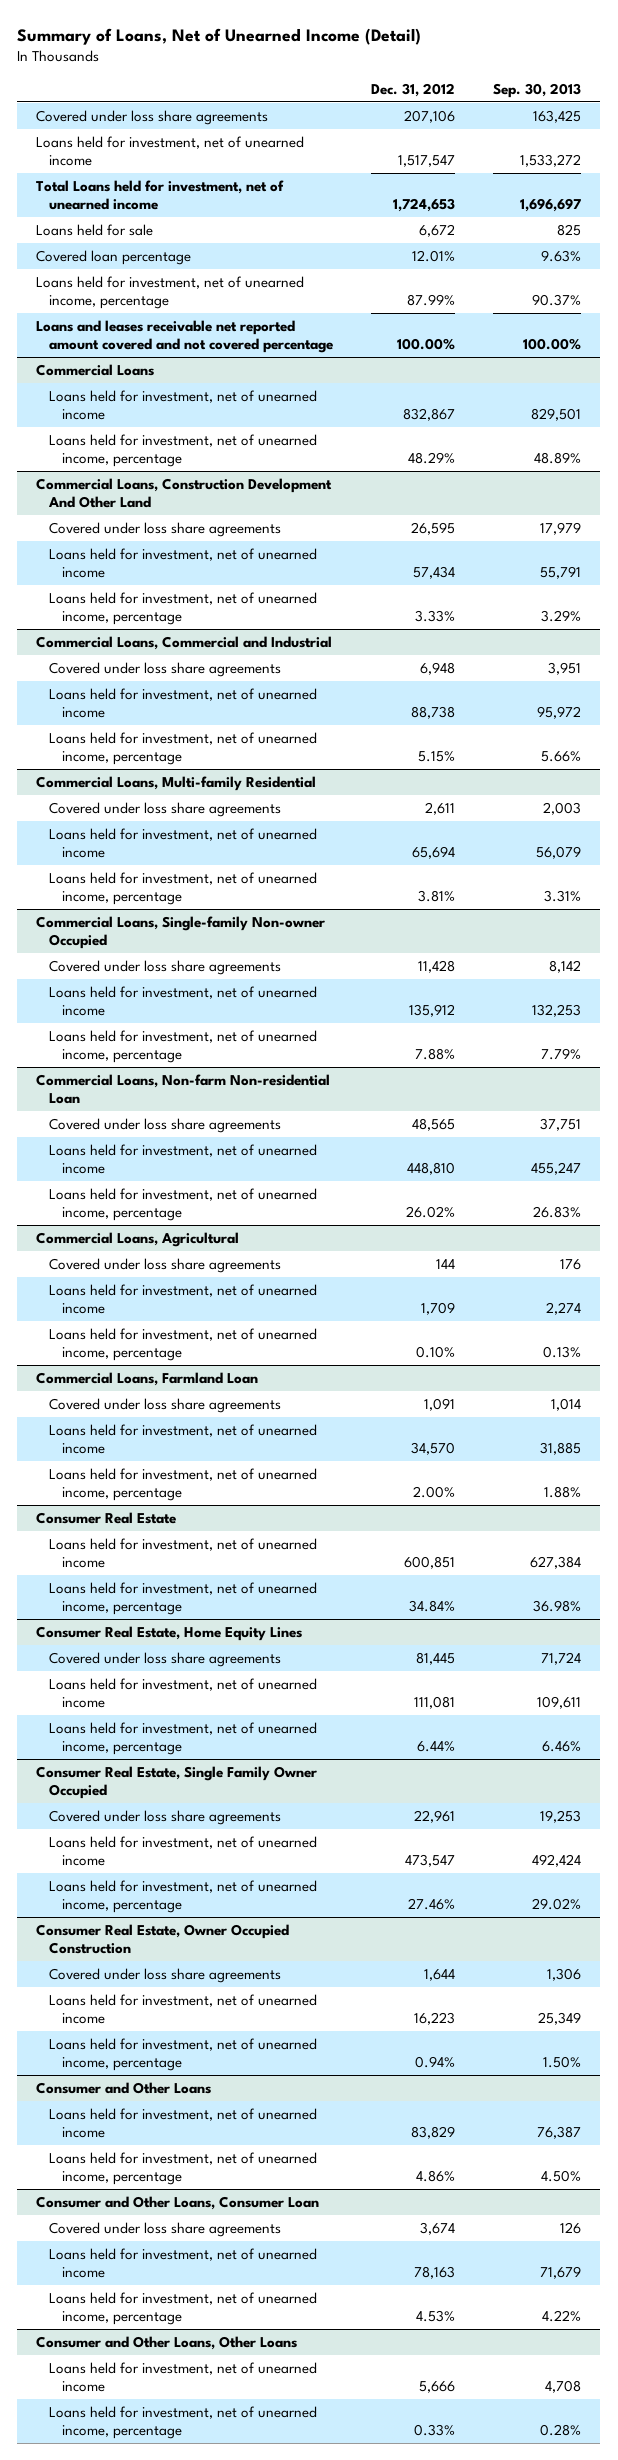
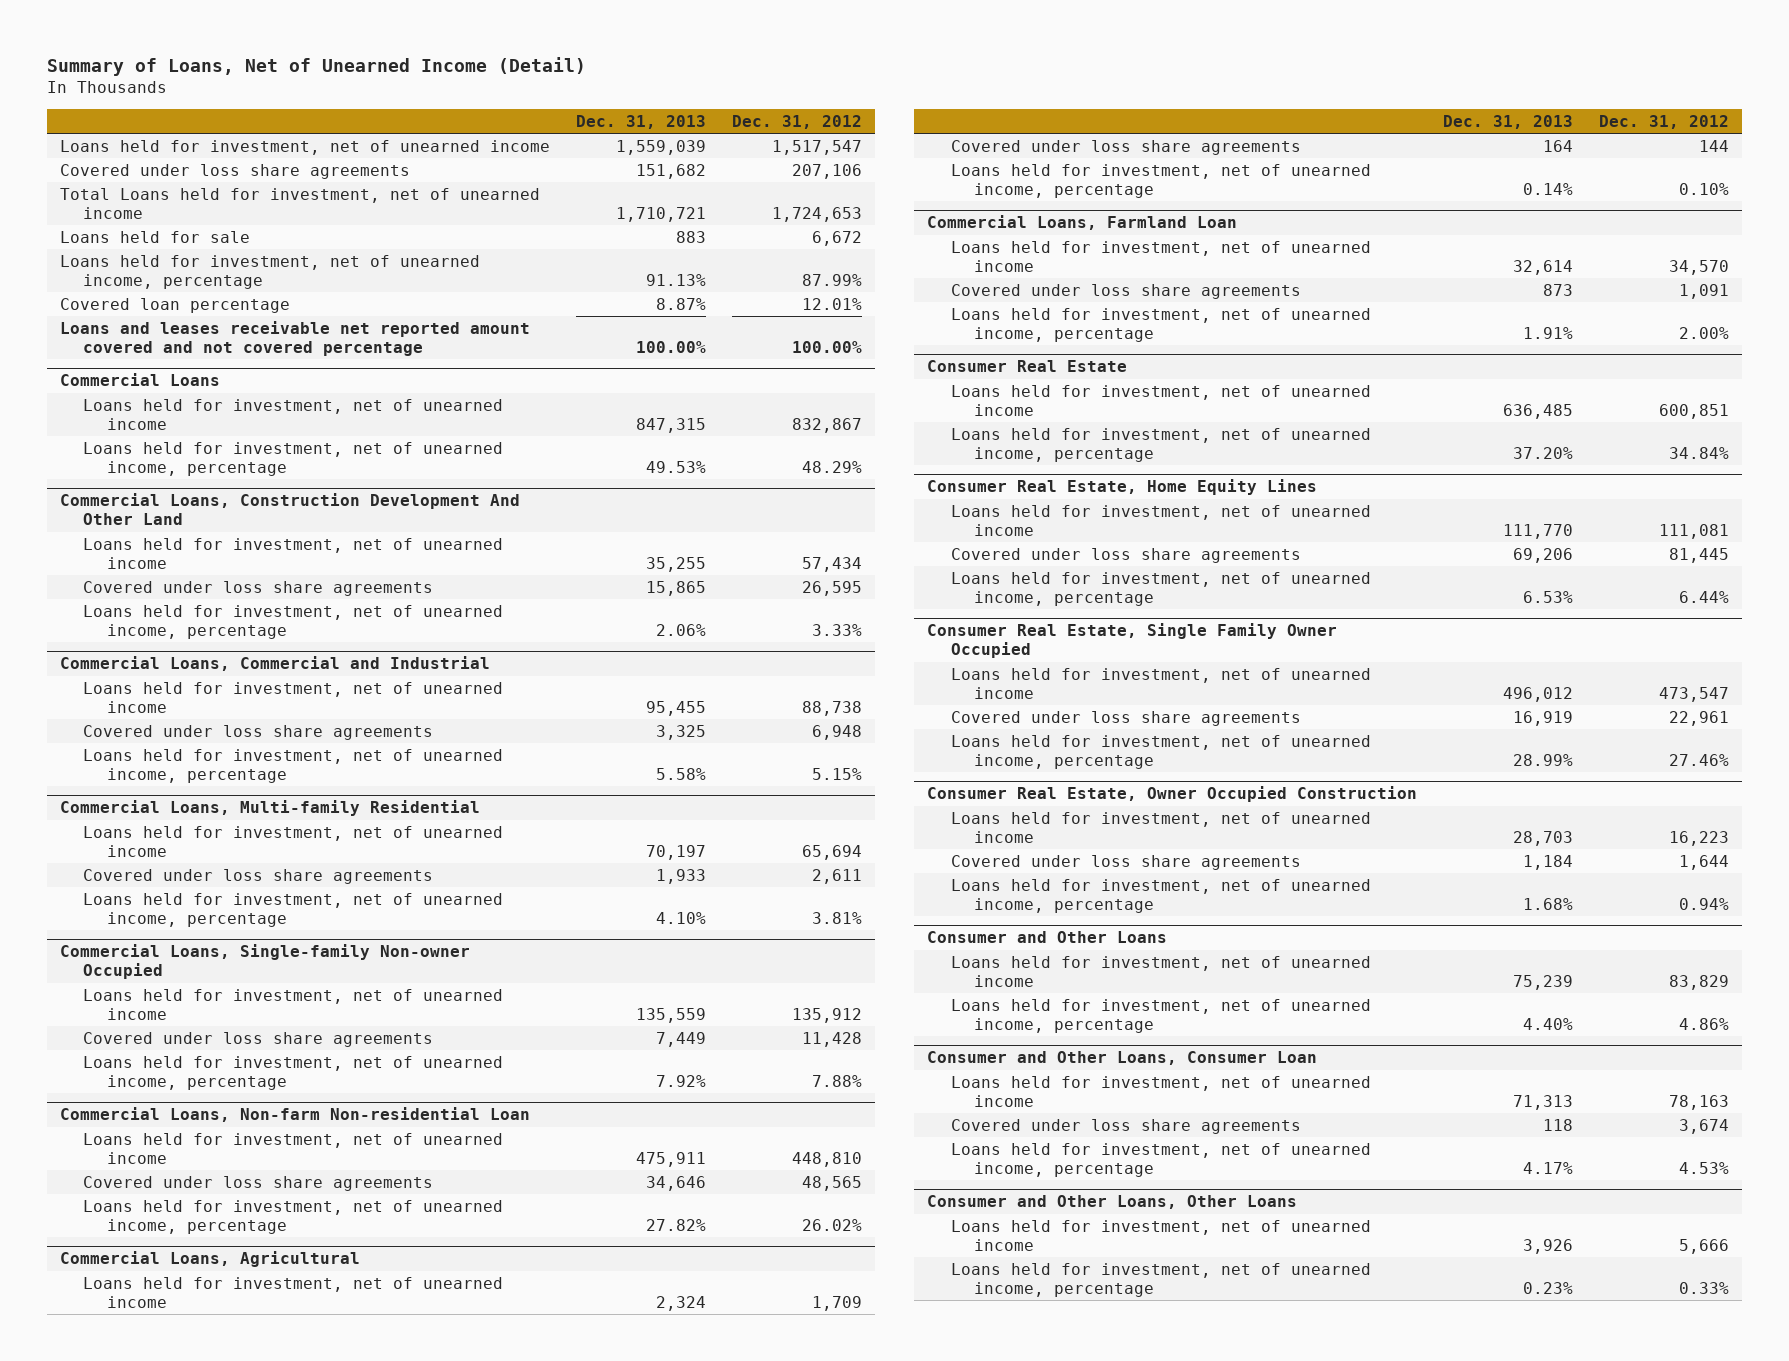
[493,82,582,98] Sep. 30, 2013 -> none
none -> [576,114,707,129] Dec. 31, 2013
[36,109,269,125] Covered under loss share agreements -> [60,163,411,179] Covered under loss share agreements
[36,249,192,265] Covered loan percentage -> [60,297,291,313] Covered loan percentage
[49,521,282,537] Covered under loss share agreements -> [83,580,434,596] Covered under loss share agreements
[49,661,282,677] Covered under loss share agreements -> [83,724,434,740] Covered under loss share agreements
[49,801,282,817] Covered under loss share agreements -> [83,868,434,884] Covered under loss share agreements
[49,959,282,975] Covered under loss share agreements -> [83,1031,434,1047] Covered under loss share agreements
[49,1117,282,1133] Covered under loss share agreements -> [83,1175,434,1191] Covered under loss share agreements
[49,1257,282,1273] Covered under loss share agreements -> [950,139,1301,155] Covered under loss share agreements
[49,1397,282,1413] Covered under loss share agreements -> [950,283,1301,299] Covered under loss share agreements
[49,1651,282,1667] Covered under loss share agreements -> [950,547,1301,563] Covered under loss share agreements
[49,1809,282,1825] Covered under loss share agreements -> [950,710,1301,726] Covered under loss share agreements
[49,1967,282,1983] Covered under loss share agreements -> [950,854,1301,870] Covered under loss share agreements
[49,2221,282,2237] Covered under loss share agreements -> [950,1118,1301,1134] Covered under loss share agreements

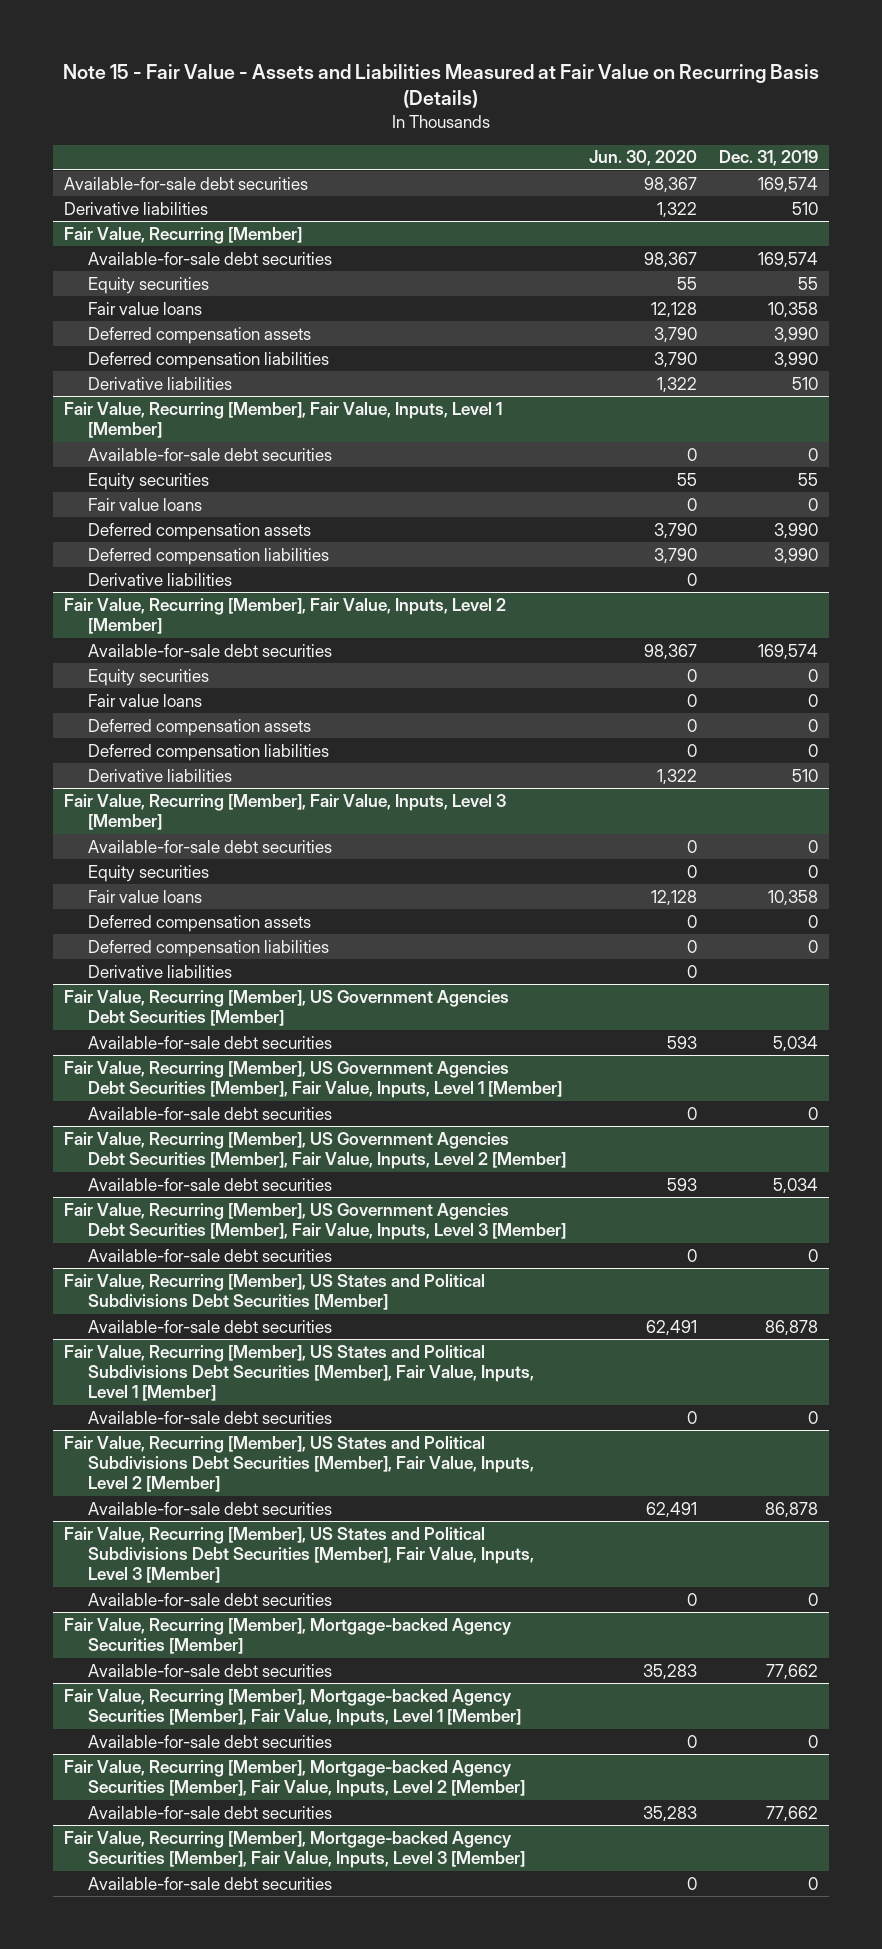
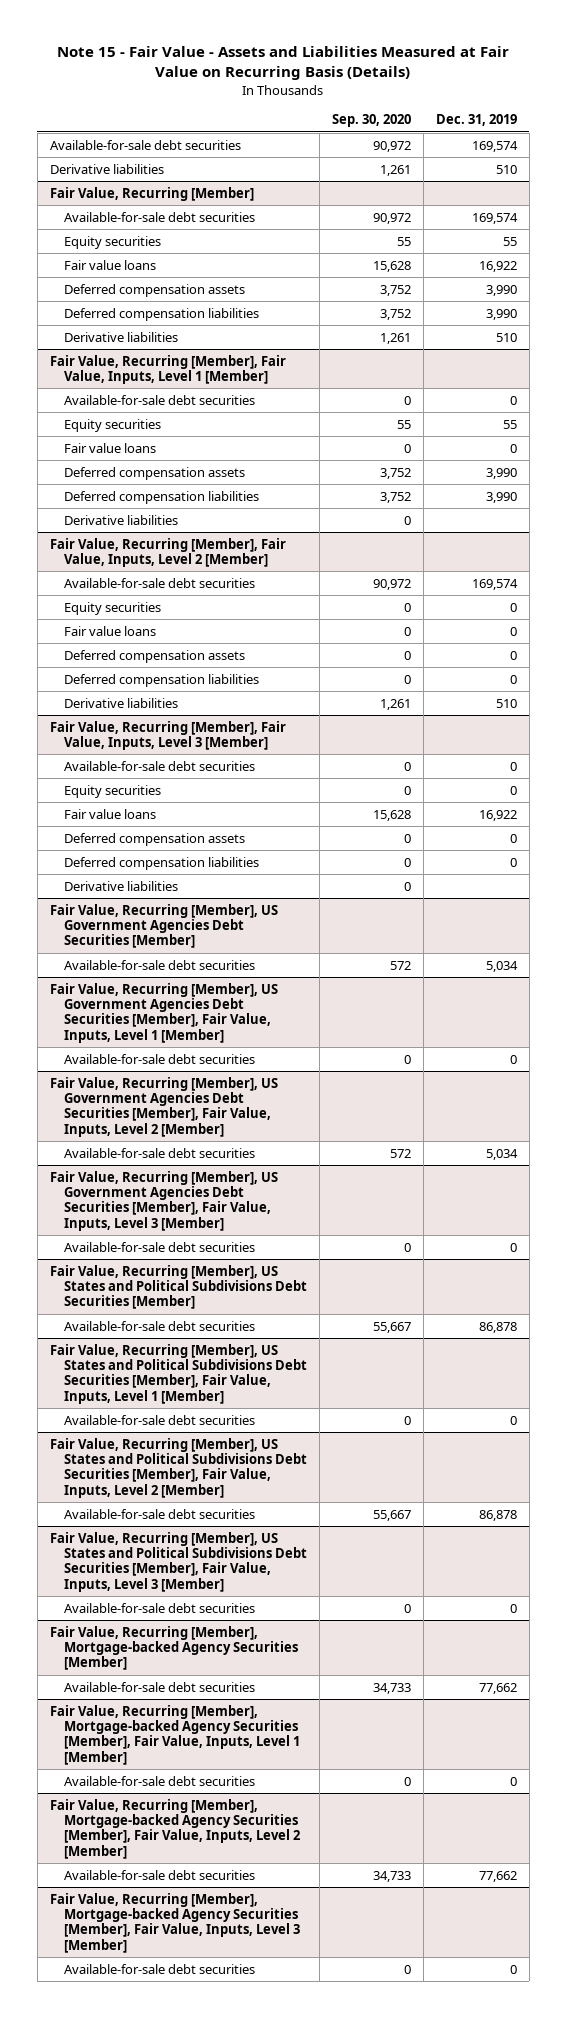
[588,150,697,167] Jun. 30, 2020 -> none
none -> [331,114,411,128] Sep. 30, 2020
[768,301,819,318] 10,358 -> [478,260,517,272] 16,922
[768,889,819,906] 10,358 -> [478,809,517,821] 16,922

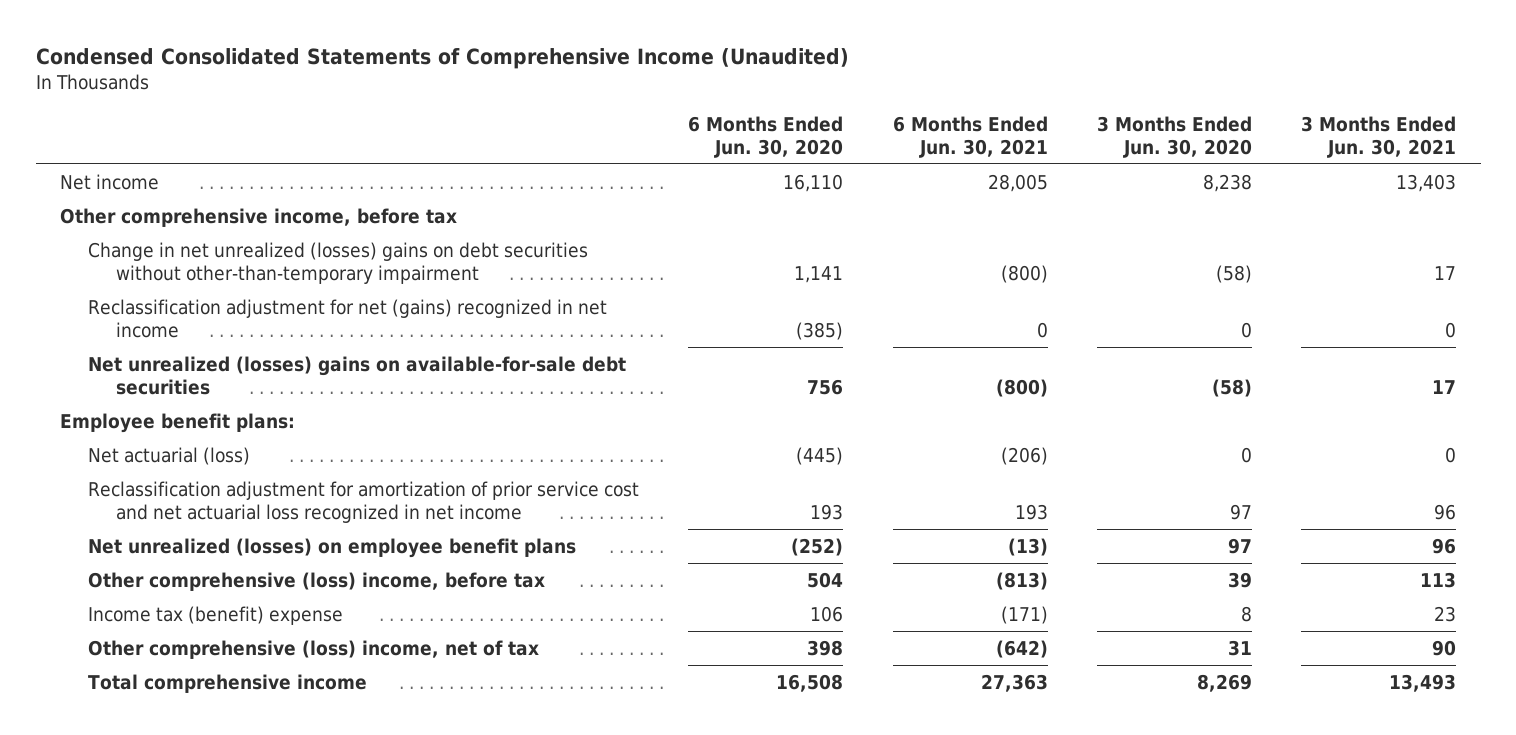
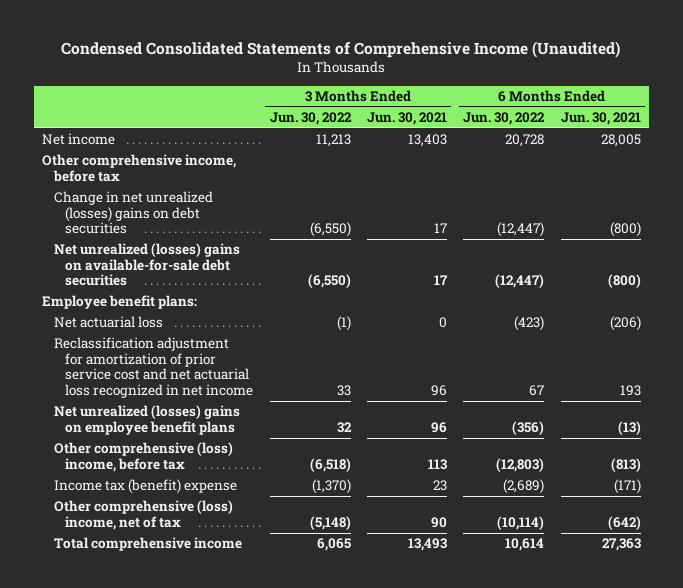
[688,115,844,158] 6 Months Ended Jun. 30, 2020 -> none
[1096,115,1252,158] 3 Months Ended Jun. 30, 2020 -> none
none -> [269,112,352,126] Jun. 30, 2022
none -> [463,112,546,126] Jun. 30, 2022
[88,298,608,338] Reclassification adjustment for net (gains) recognized in net income -> none
[88,241,589,284] Change in net unrealized (losses) gains on debt securities without other-than-temporary impairment -> [53,191,213,235] Change in net unrealized (losses) gains on debt securities
[88,446,251,465] Net actuarial (loss) -> [53,316,163,329] Net actuarial loss
[88,537,577,558] Net unrealized (losses) on employee benefit plans -> [53,405,240,435] Net unrealized (losses) gains on employee benefit plans

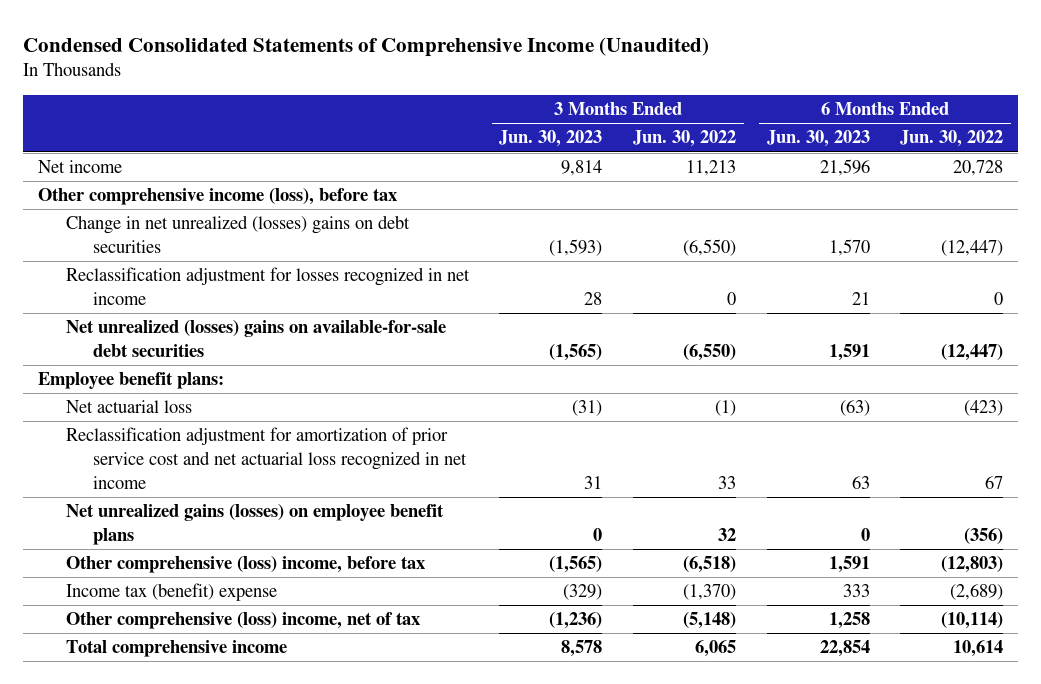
[366,112,447,126] Jun. 30, 2021 -> none
[560,112,641,126] Jun. 30, 2021 -> none
none -> [499,130,603,148] Jun. 30, 2023
none -> [766,130,870,148] Jun. 30, 2023
[42,154,237,182] Other comprehensive income, before tax -> [38,188,398,206] Other comprehensive income (loss), before tax
none -> [65,267,470,306] Reclassification adjustment for losses recognized in net income
[53,405,240,435] Net unrealized (losses) gains on employee benefit plans -> [65,504,444,546] Net unrealized gains (losses) on employee benefit plans

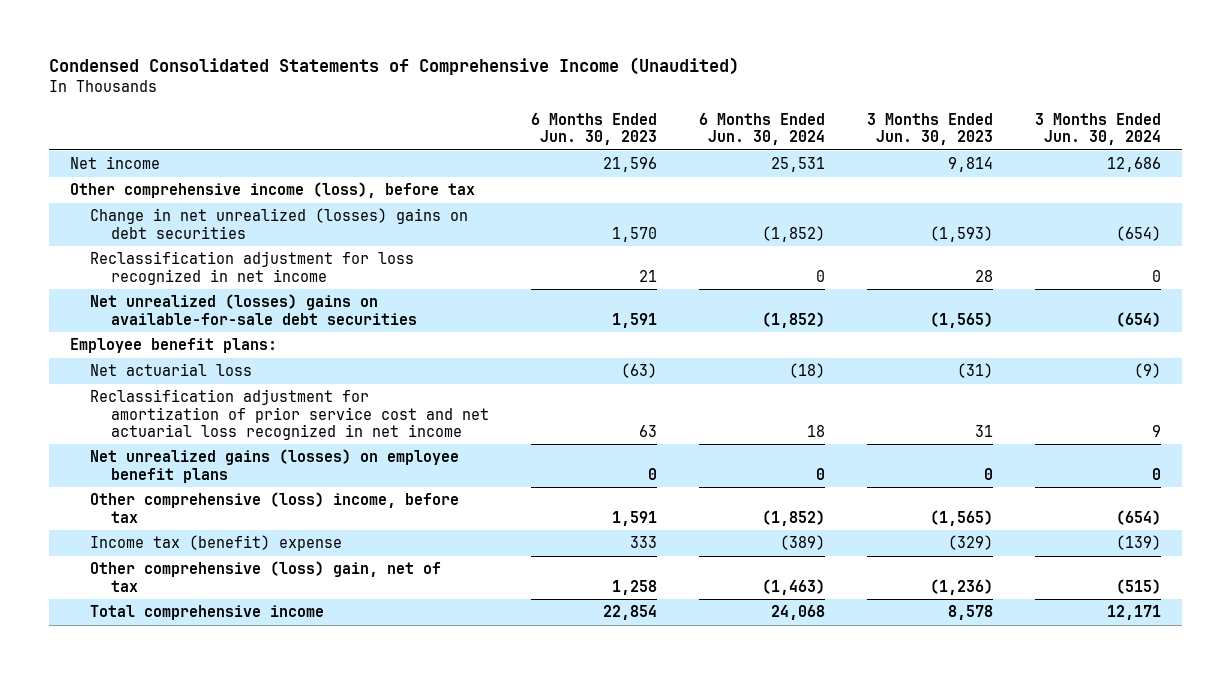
[632,130,736,148] Jun. 30, 2022 -> none
[900,130,1004,148] Jun. 30, 2022 -> none
none -> [699,112,826,146] 6 Months Ended Jun. 30, 2024
none -> [1034,112,1161,146] 3 Months Ended Jun. 30, 2024
[65,267,470,306] Reclassification adjustment for losses recognized in net income -> [90,251,415,285] Reclassification adjustment for loss recognized in net income
[65,612,420,630] Other comprehensive (loss) income, net of tax -> [90,561,442,592] Other comprehensive (loss) gain, net of tax

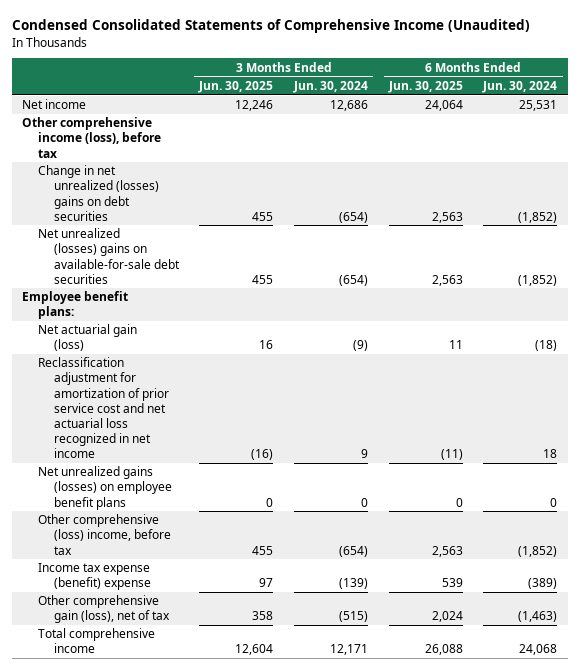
[531,112,658,146] 6 Months Ended Jun. 30, 2023 -> none
[867,112,994,146] 3 Months Ended Jun. 30, 2023 -> none
none -> [198,80,274,93] Jun. 30, 2025
none -> [387,80,463,93] Jun. 30, 2025
[90,251,415,285] Reclassification adjustment for loss recognized in net income -> none
[90,363,253,377] Net actuarial loss -> [37,324,137,352] Net actuarial gain (loss)
[90,535,343,552] Income tax (benefit) expense -> [37,563,151,591] Income tax expense (benefit) expense
[90,561,442,592] Other comprehensive (loss) gain, net of tax -> [37,595,170,624] Other comprehensive gain (loss), net of tax

